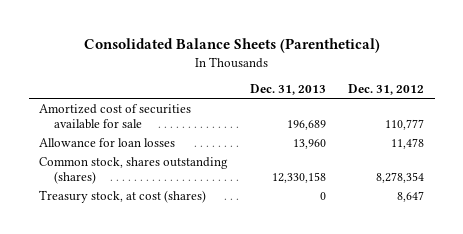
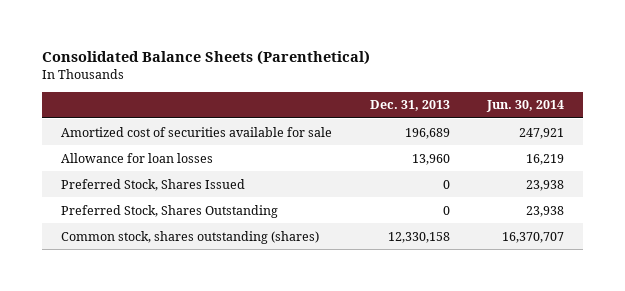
[347,84,424,96] Dec. 31, 2012 -> none
none -> [486,100,565,113] Jun. 30, 2014
none -> [60,178,245,191] Preferred Stock, Shares Issued
none -> [60,204,278,218] Preferred Stock, Shares Outstanding
[39,189,207,203] Treasury stock, at cost (shares) -> none

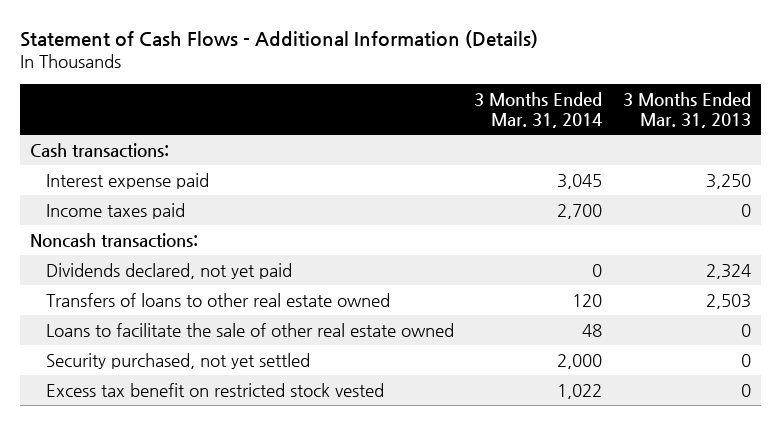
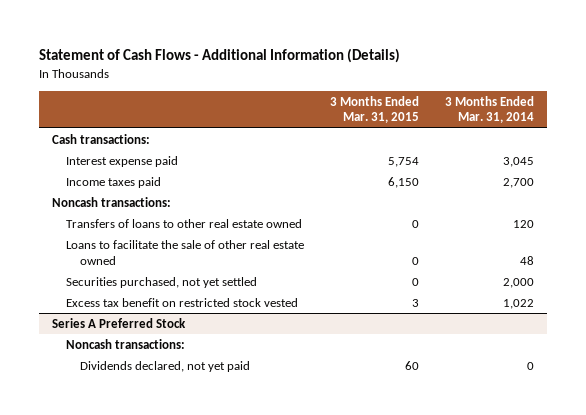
[623,91,752,128] 3 Months Ended Mar. 31, 2013 -> none
none -> [329,95,419,124] 3 Months Ended Mar. 31, 2015
[45,262,292,279] Dividends declared, not yet paid -> none
[45,352,310,369] Security purchased, not yet settled -> [65,276,257,288] Securities purchased, not yet settled
none -> [52,317,187,328] Series A Preferred Stock
none -> [65,338,185,349] Noncash transactions:
none -> [79,360,250,372] Dividends declared, not yet paid

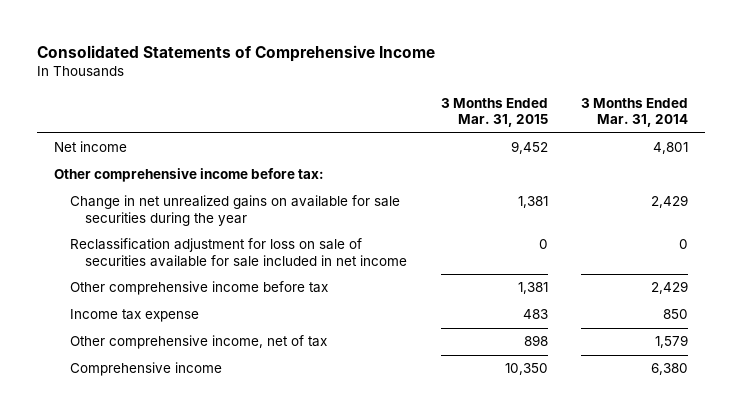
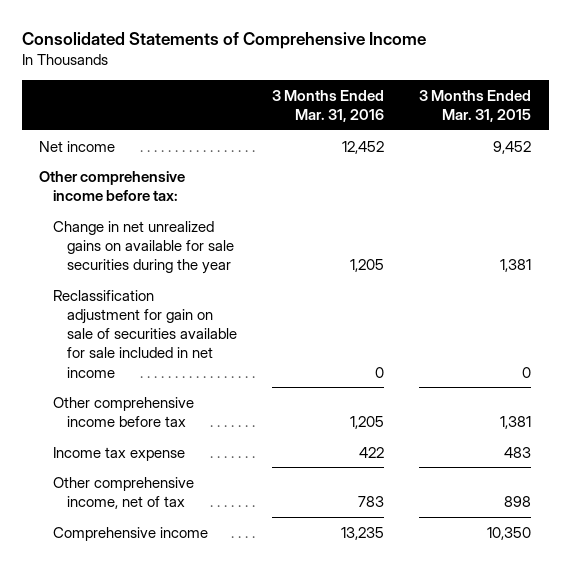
[581,97,689,128] 3 Months Ended Mar. 31, 2014 -> none
none -> [272,89,385,122] 3 Months Ended Mar. 31, 2016
[69,238,408,268] Reclassification adjustment for loss on sale of securities available for sale included in net income -> [53,289,238,378] Reclassification adjustment for gain on sale of securities available for sale included in net income

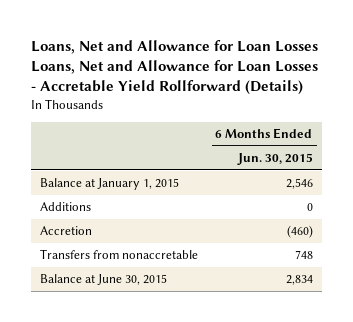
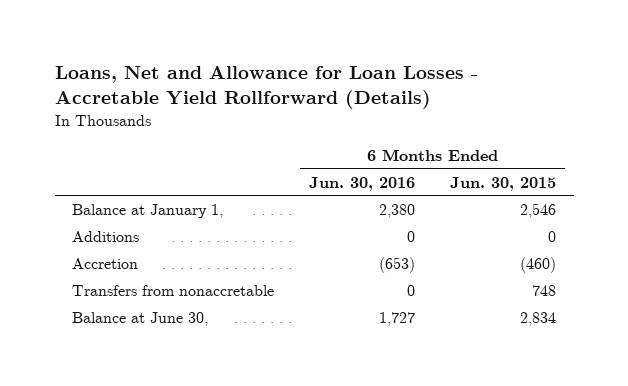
[31,40,319,96] Loans, Net and Allowance for Loan Losses Loans, Net and Allowance for Loan Losses - Accretable Yield Rollforward (Details) -> [54,66,478,110] Loans, Net and Allowance for Loan Losses - Accretable Yield Rollforward (Details)
none -> [309,176,416,191] Jun. 30, 2016
[40,178,180,191] Balance at January 1, 2015 -> [72,203,224,218] Balance at January 1,
[40,274,168,286] Balance at June 30, 2015 -> [72,311,209,326] Balance at June 30,

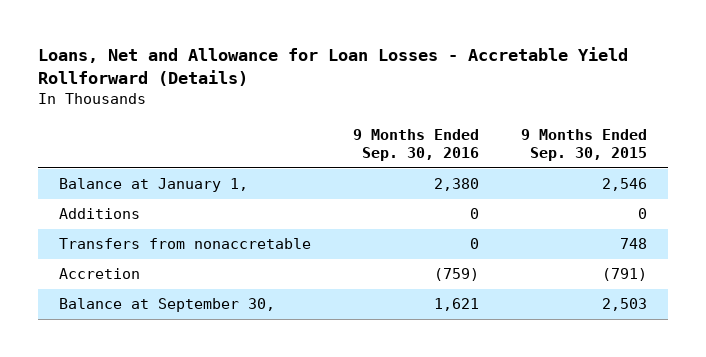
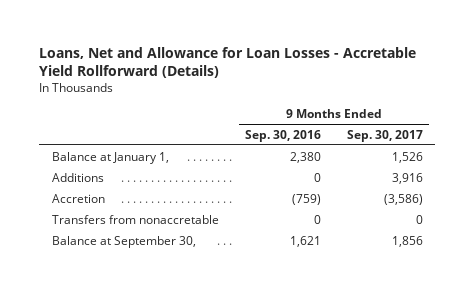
[520,128,647,162] 9 Months Ended Sep. 30, 2015 -> none
none -> [346,129,423,142] Sep. 30, 2017
[58,238,311,250] Transfers from nonaccretable -> [52,214,220,224] Transfers from nonaccretable

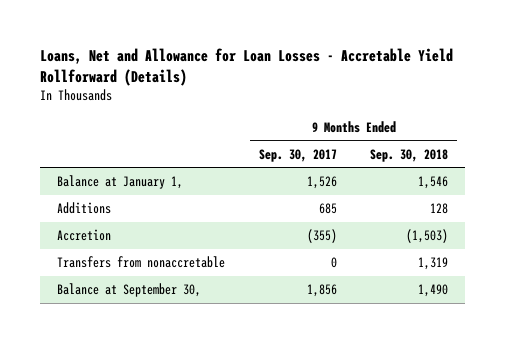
[244,129,321,142] Sep. 30, 2016 -> none
none -> [370,148,449,162] Sep. 30, 2018
[391,172,423,184] 3,916 -> [318,203,337,215] 685
[383,193,423,205] (3,586) -> [306,229,337,244] (355)

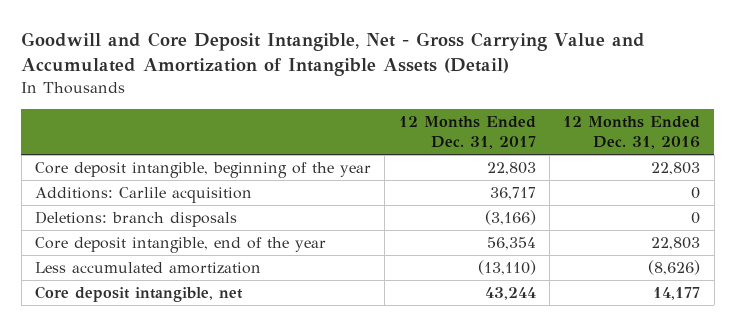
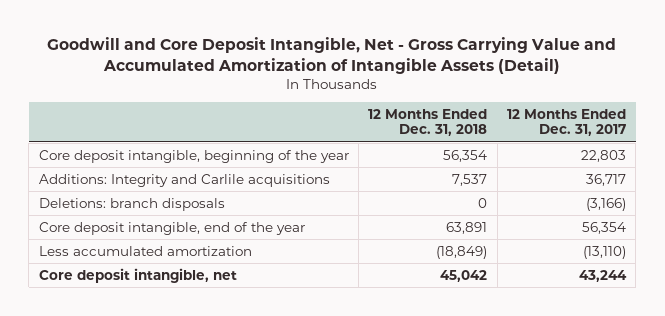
[563,116,701,150] 12 Months Ended Dec. 31, 2016 -> none
none -> [368,108,488,137] 12 Months Ended Dec. 31, 2018
[35,186,253,203] Additions: Carlile acquisition -> [38,173,330,187] Additions: Integrity and Carlile acquisitions

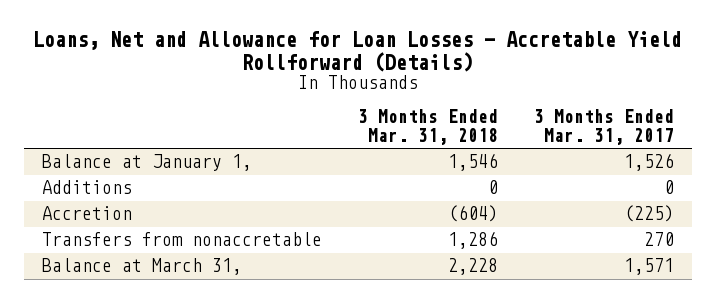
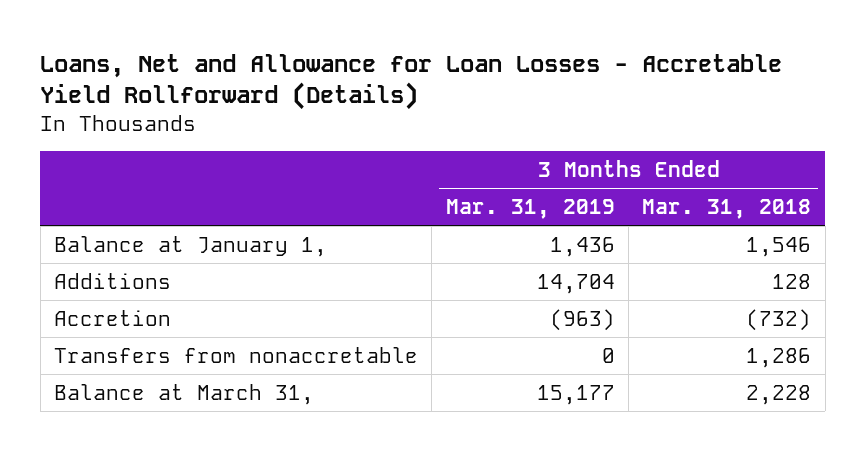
[534,109,675,146] 3 Months Ended Mar. 31, 2017 -> none
none -> [445,198,615,219] Mar. 31, 2019
[488,180,499,195] 0 -> [772,273,812,289] 128
[448,205,499,223] (604) -> [746,308,812,331] (732)

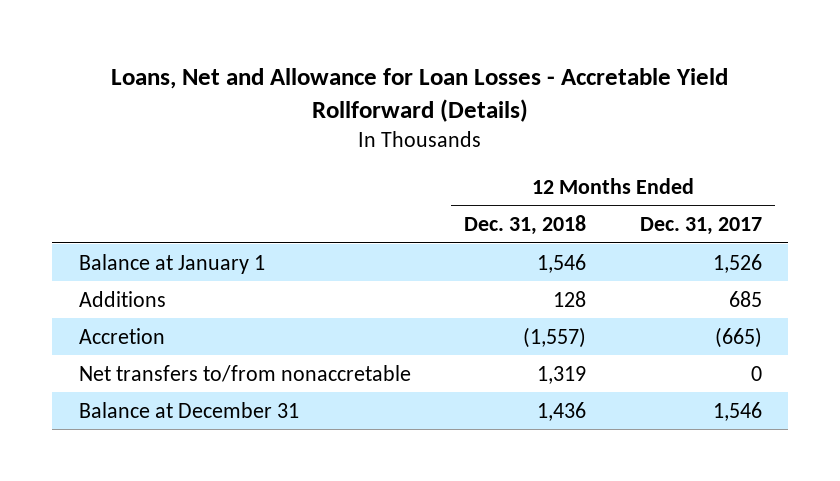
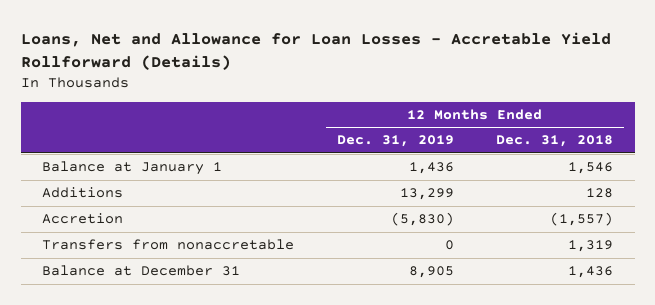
[639,217,762,236] Dec. 31, 2017 -> none
none -> [336,135,454,148] Dec. 31, 2019
[78,364,411,382] Net transfers to/from nonaccretable -> [41,239,294,251] Transfers from nonaccretable

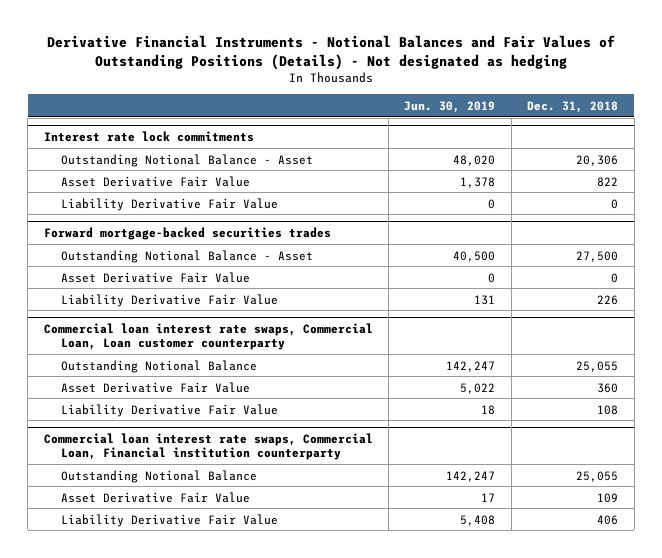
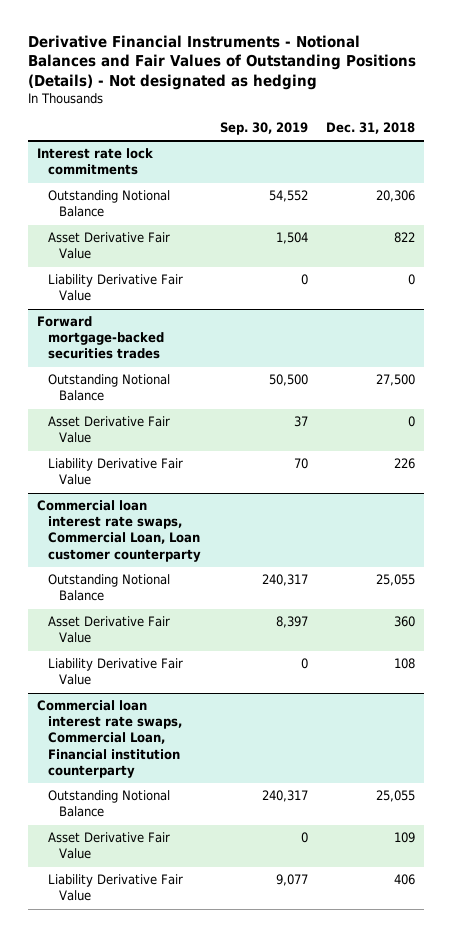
[404,100,496,113] Jun. 30, 2019 -> none
none -> [219,122,308,136] Sep. 30, 2019
[61,153,314,167] Outstanding Notional Balance - Asset -> [48,190,171,218] Outstanding Notional Balance
[61,249,314,263] Outstanding Notional Balance - Asset -> [48,374,171,402] Outstanding Notional Balance

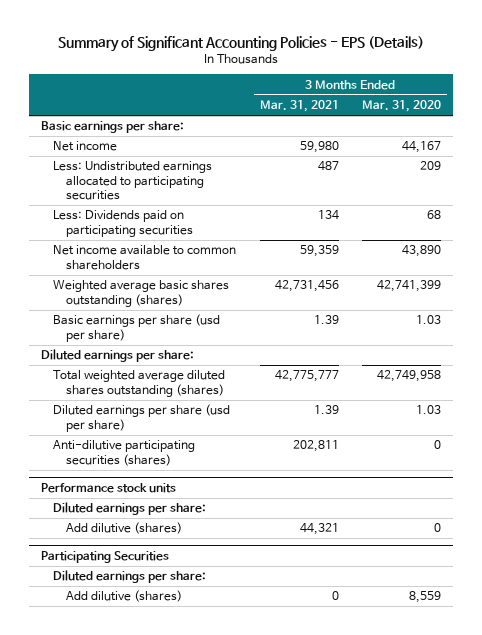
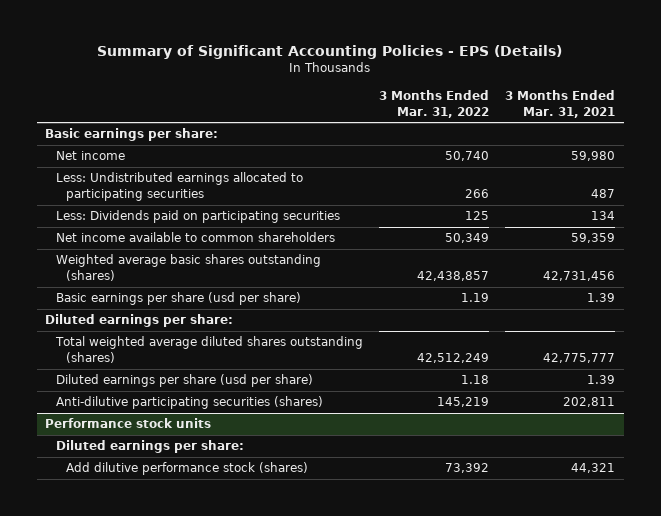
[362,100,442,113] Mar. 31, 2020 -> none
none -> [379,90,490,118] 3 Months Ended Mar. 31, 2022
[40,550,169,563] Participating Securities -> none
[53,570,207,584] Diluted earnings per share: -> none
[65,590,182,603] Add dilutive (shares) -> none
[65,522,182,535] Add dilutive (shares) -> [66,462,309,476] Add dilutive performance stock (shares)

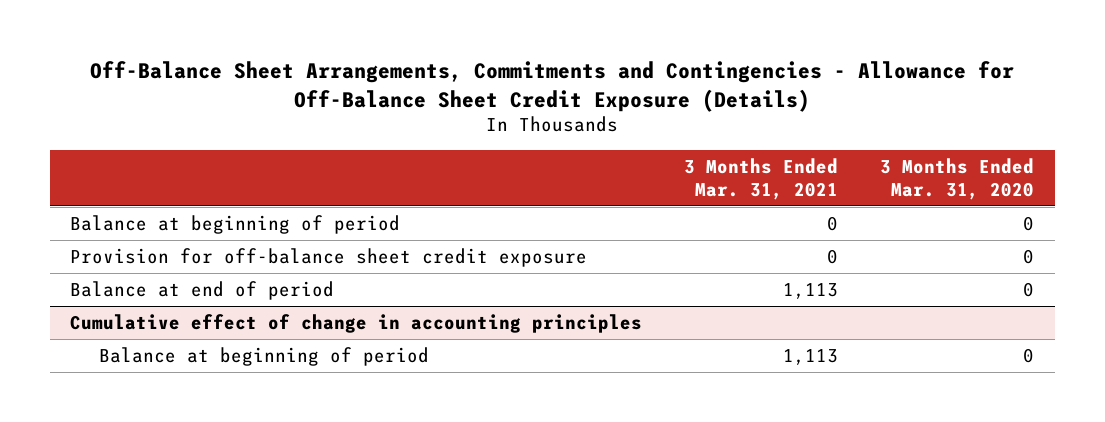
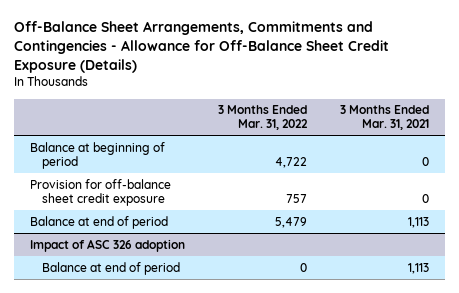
[880,157,1035,200] 3 Months Ended Mar. 31, 2020 -> none
none -> [217,105,308,131] 3 Months Ended Mar. 31, 2022
[70,313,643,333] Cumulative effect of change in accounting principles -> [30,238,186,252] Impact of ASC 326 adoption
[98,346,429,366] Balance at beginning of period -> [42,261,181,275] Balance at end of period

